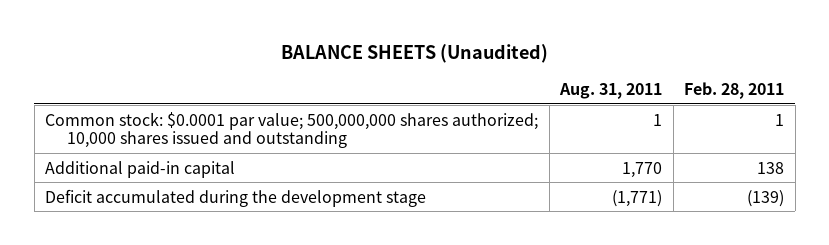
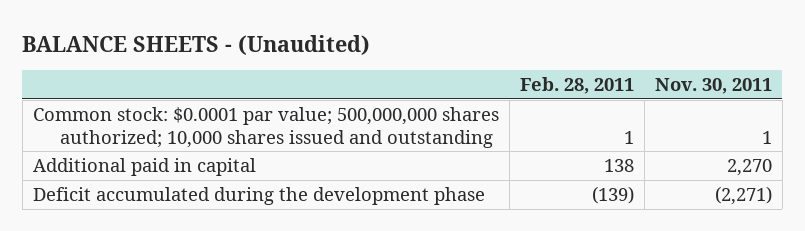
[280,43,548,63] BALANCE SHEETS (Unaudited) -> [22,34,371,55] BALANCE SHEETS - (Unaudited)
[559,82,663,99] Aug. 31, 2011 -> none
none -> [654,78,772,95] Nov. 30, 2011
[45,160,236,178] Additional paid-in capital -> [32,158,256,177] Additional paid in capital
[45,188,427,207] Deficit accumulated during the development stage -> [32,187,485,206] Deficit accumulated during the development phase

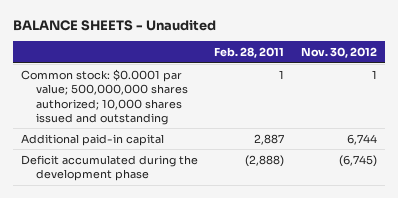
[22,34,371,55] BALANCE SHEETS - (Unaudited) -> [12,20,216,32] BALANCE SHEETS - Unaudited
[654,78,772,95] Nov. 30, 2011 -> none
none -> [300,47,377,59] Nov. 30, 2012
[32,158,256,177] Additional paid in capital -> [21,133,165,146] Additional paid-in capital
[603,159,634,173] 138 -> [254,133,285,145] 2,887
[591,186,634,205] (139) -> [245,154,285,167] (2,888)

